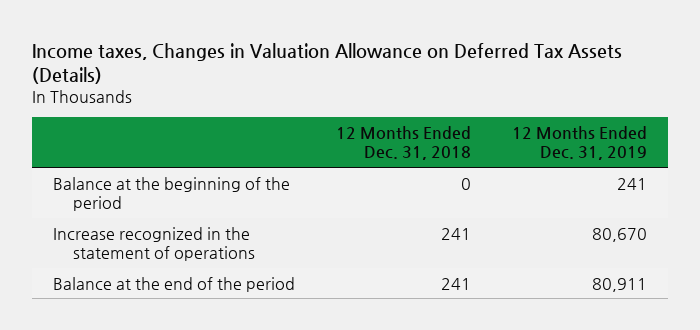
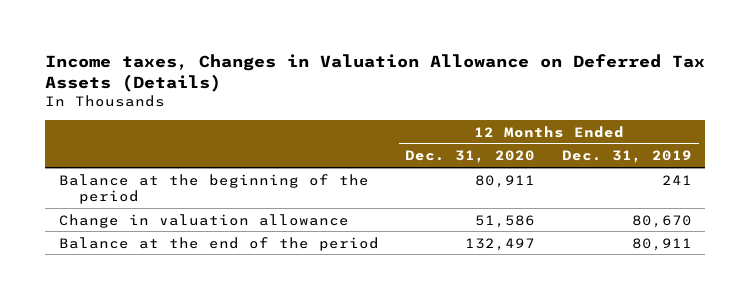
[336,125,472,161] 12 Months Ended Dec. 31, 2018 -> none
none -> [405,150,536,164] Dec. 31, 2020
[53,226,256,262] Increase recognized in the statement of operations -> [58,213,349,228] Change in valuation allowance

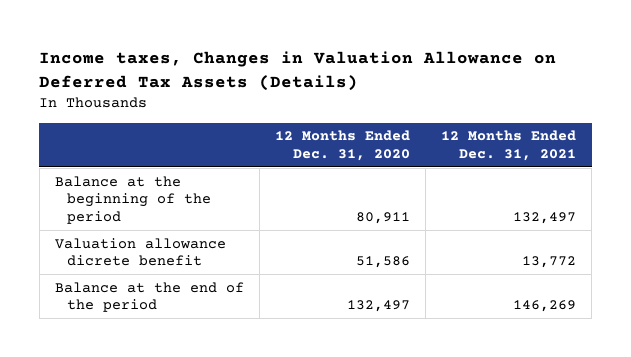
[562,150,693,164] Dec. 31, 2019 -> none
none -> [441,130,577,161] 12 Months Ended Dec. 31, 2021
[58,213,349,228] Change in valuation allowance -> [54,237,226,267] Valuation allowance dicrete benefit

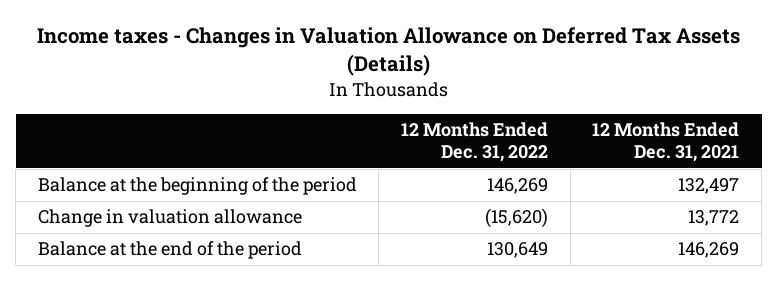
[39,50,557,91] Income taxes, Changes in Valuation Allowance on Deferred Tax Assets (Details) -> [36,27,740,77] Income taxes - Changes in Valuation Allowance on Deferred Tax Assets (Details)
[275,130,411,161] 12 Months Ended Dec. 31, 2020 -> none
none -> [401,122,549,163] 12 Months Ended Dec. 31, 2022
[54,237,226,267] Valuation allowance dicrete benefit -> [37,209,302,228] Change in valuation allowance

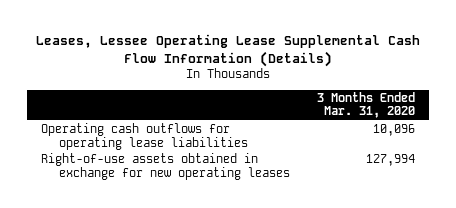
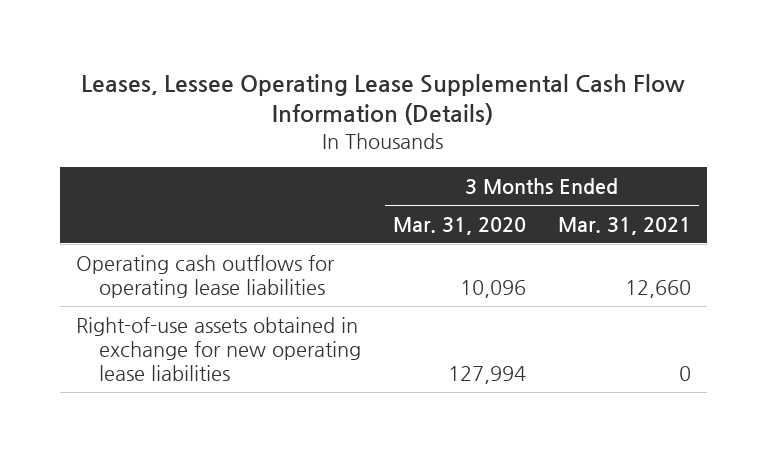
none -> [557,216,691,235] Mar. 31, 2021
[40,153,290,180] Right-of-use assets obtained in exchange for new operating leases -> [75,316,362,381] Right-of-use assets obtained in exchange for new operating lease liabilities

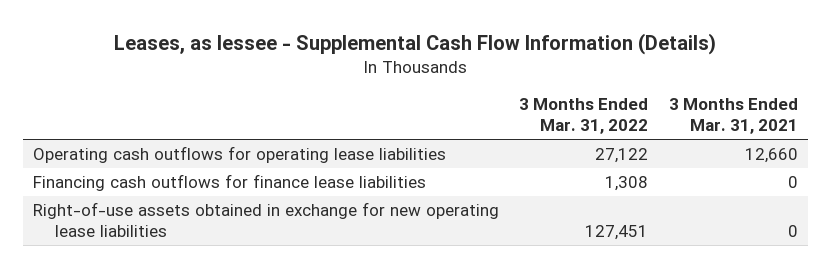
[81,73,686,126] Leases, Lessee Operating Lease Supplemental Cash Flow Information (Details) -> [114,32,717,55] Leases, as lessee - Supplemental Cash Flow Information (Details)
[393,216,527,235] Mar. 31, 2020 -> none
none -> [519,98,649,135] 3 Months Ended Mar. 31, 2022
none -> [33,174,427,192] Financing cash outflows for finance lease liabilities

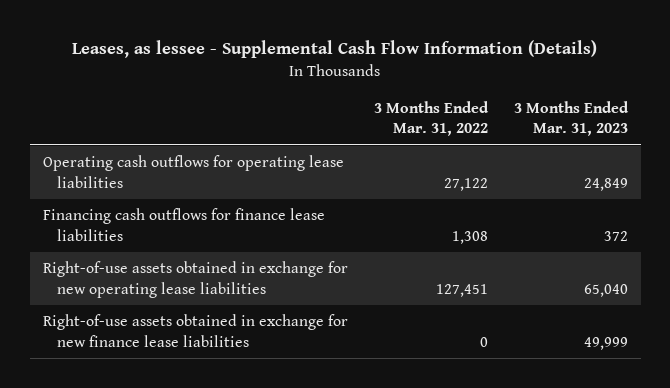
[668,98,798,135] 3 Months Ended Mar. 31, 2021 -> none
none -> [513,100,629,137] 3 Months Ended Mar. 31, 2023
none -> [42,314,348,347] Right-of-use assets obtained in exchange for new finance lease liabilities

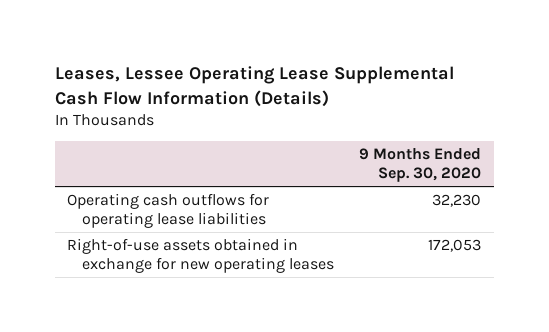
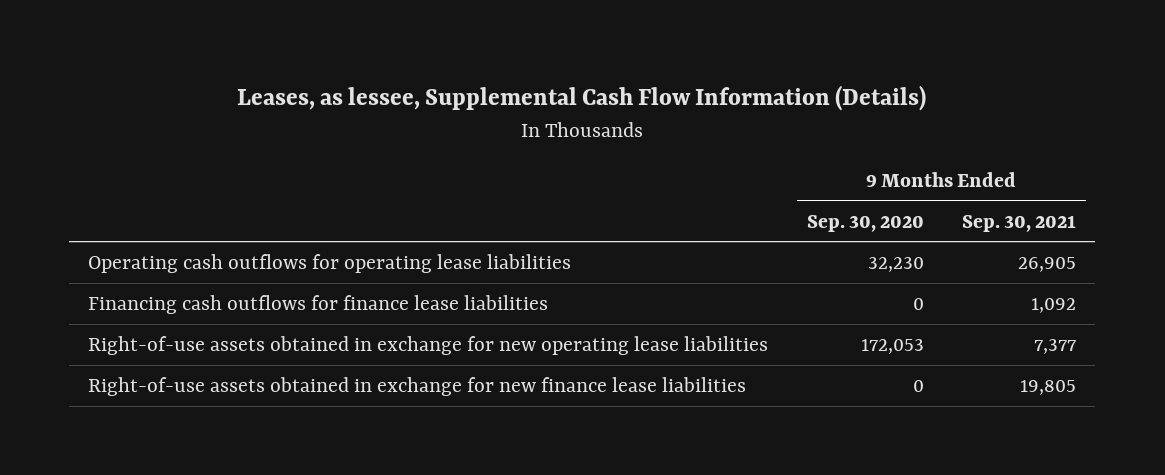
[54,66,454,107] Leases, Lessee Operating Lease Supplemental Cash Flow Information (Details) -> [237,85,927,112] Leases, as lessee, Supplemental Cash Flow Information (Details)
none -> [962,214,1077,232] Sep. 30, 2021
none -> [88,294,549,314] Financing cash outflows for finance lease liabilities
[67,237,334,274] Right-of-use assets obtained in exchange for new operating leases -> [88,335,769,355] Right-of-use assets obtained in exchange for new operating lease liabilities
none -> [88,376,747,396] Right-of-use assets obtained in exchange for new finance lease liabilities

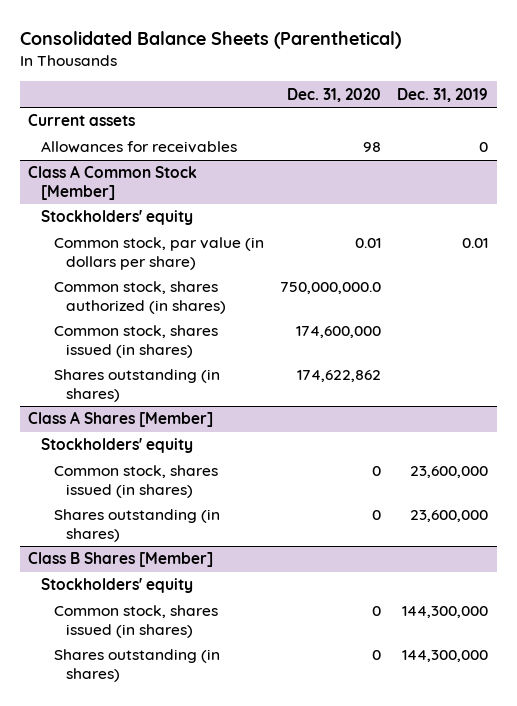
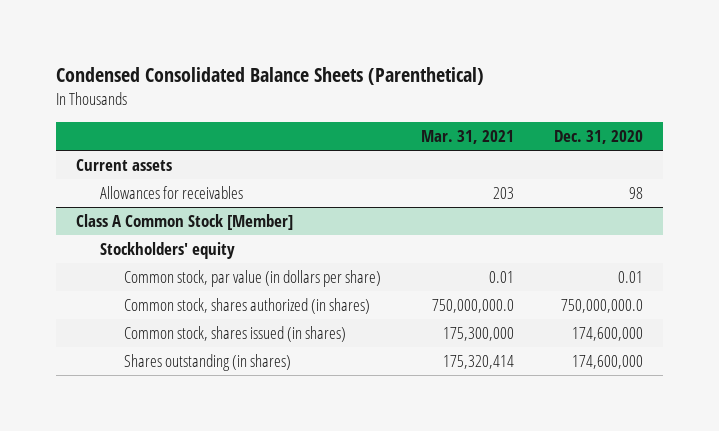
[20,30,402,49] Consolidated Balance Sheets (Parenthetical) -> [55,67,484,86] Condensed Consolidated Balance Sheets (Parenthetical)
[397,87,489,102] Dec. 31, 2019 -> none
none -> [421,129,515,144] Mar. 31, 2021
[28,411,214,428] Class A Shares [Member] -> none
[41,438,194,454] Stockholders' equity -> none
[53,465,218,498] Common stock, shares issued (in shares) -> none
[53,509,220,542] Shares outstanding (in shares) -> none
[28,552,214,568] Class B Shares [Member] -> none
[41,578,194,594] Stockholders' equity -> none
[53,605,218,638] Common stock, shares issued (in shares) -> none
[53,649,220,682] Shares outstanding (in shares) -> none
[297,370,382,383] 174,622,862 -> [572,355,644,370] 174,600,000

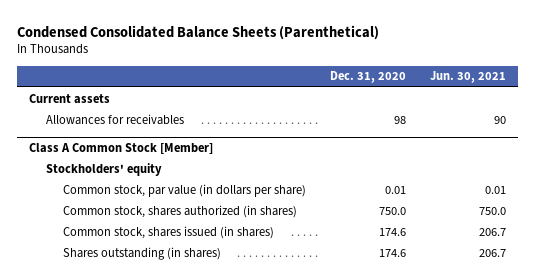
[421,129,515,144] Mar. 31, 2021 -> none
none -> [429,71,506,84] Jun. 30, 2021
[561,299,644,314] 750,000,000.0 -> [378,206,406,215] 750.0
[572,327,644,342] 174,600,000 -> [378,227,406,236] 174.6
[572,355,644,370] 174,600,000 -> [378,248,406,257] 174.6

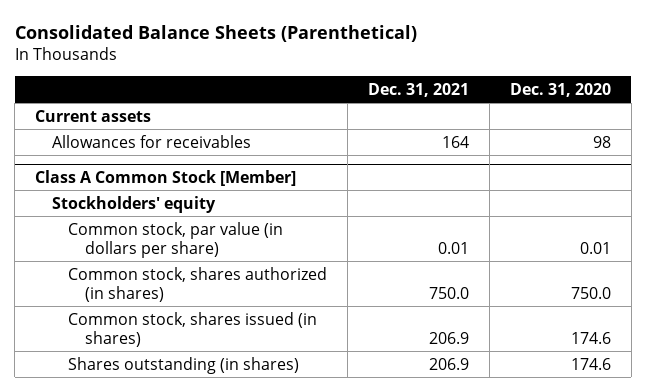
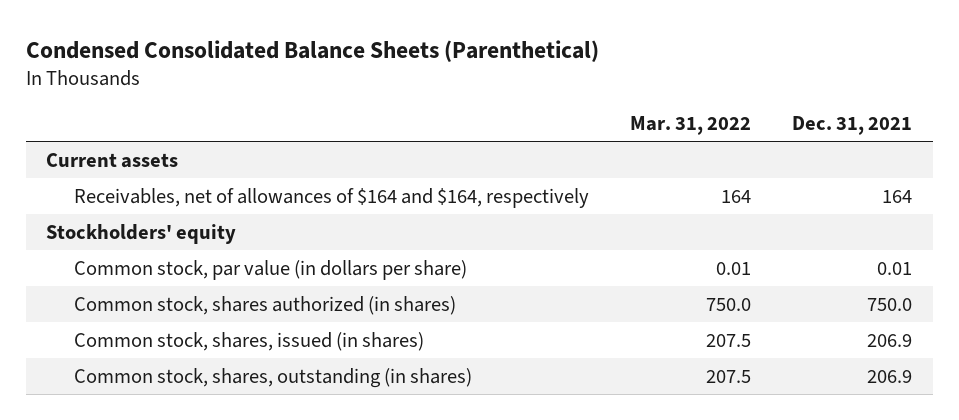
[14,25,417,43] Consolidated Balance Sheets (Parenthetical) -> [25,39,599,62] Condensed Consolidated Balance Sheets (Parenthetical)
[510,82,612,97] Dec. 31, 2020 -> none
none -> [630,116,752,136] Mar. 31, 2022
[35,170,297,187] Class A Common Stock [Member] -> none
[51,134,251,148] Allowances for receivables -> [74,187,590,208] Receivables, net of allowances of $164 and $164, respectively
[68,311,318,347] Common stock, shares issued (in shares) -> [74,331,425,351] Common stock, shares, issued (in shares)
[68,356,300,374] Shares outstanding (in shares) -> [74,367,473,388] Common stock, shares, outstanding (in shares)

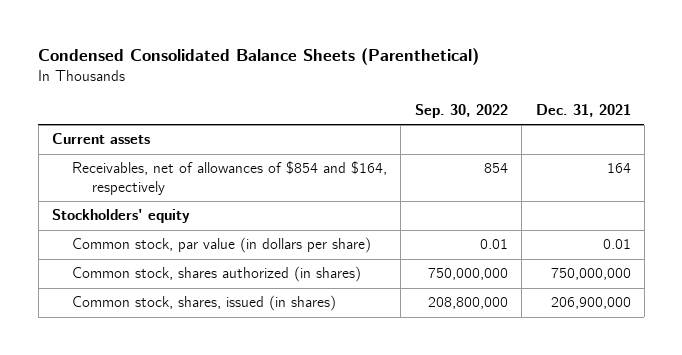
[630,116,752,136] Mar. 31, 2022 -> none
none -> [414,103,508,118] Sep. 30, 2022
[74,187,590,208] Receivables, net of allowances of $164 and $164, respectively -> [71,161,387,195] Receivables, net of allowances of $854 and $164, respectively
[74,367,473,388] Common stock, shares, outstanding (in shares) -> none
[867,297,913,311] 750.0 -> [550,268,631,281] 750,000,000
[867,333,913,347] 206.9 -> [550,297,631,310] 206,900,000

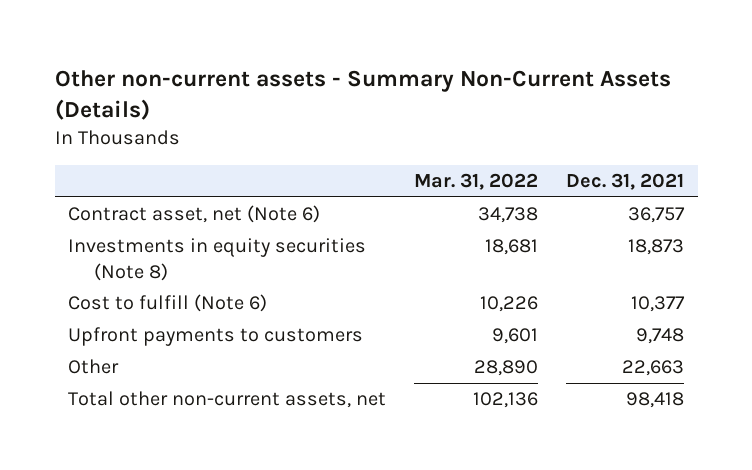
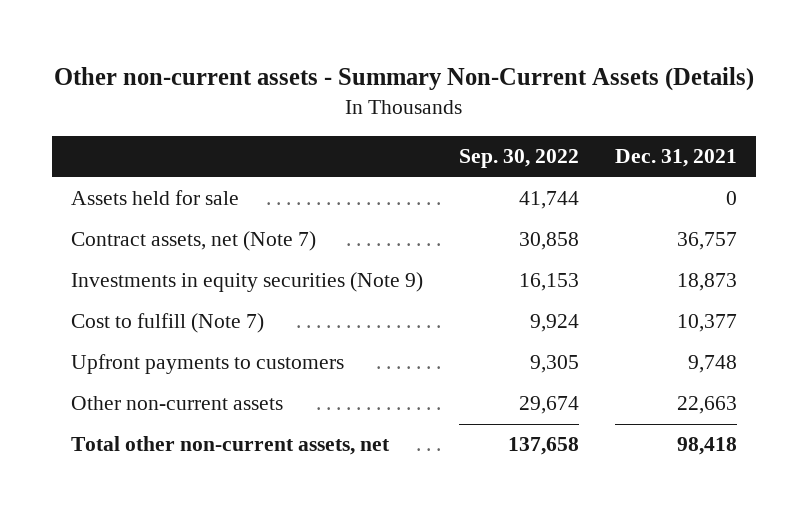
[414,173,539,191] Mar. 31, 2022 -> none
none -> [458,149,579,169] Sep. 30, 2022
none -> [70,190,239,206] Assets held for sale
[68,205,321,224] Contract asset, net (Note 6) -> [70,231,316,252] Contract assets, net (Note 7)
[68,238,367,281] Investments in equity securities (Note 8) -> [70,272,423,293] Investments in equity securities (Note 9)
[68,294,268,313] Cost to fulfill (Note 6) -> [70,313,264,334] Cost to fulfill (Note 7)
[68,359,120,375] Other -> [70,396,283,411] Other non-current assets

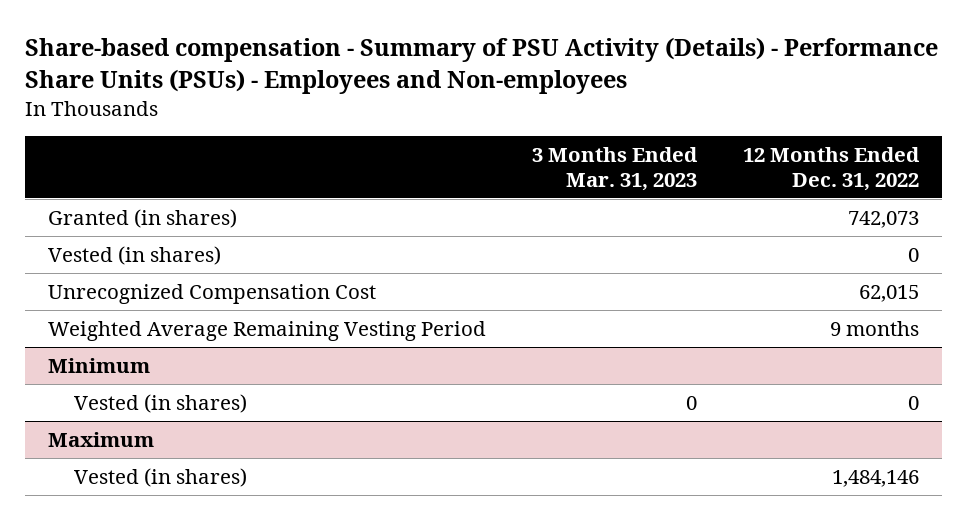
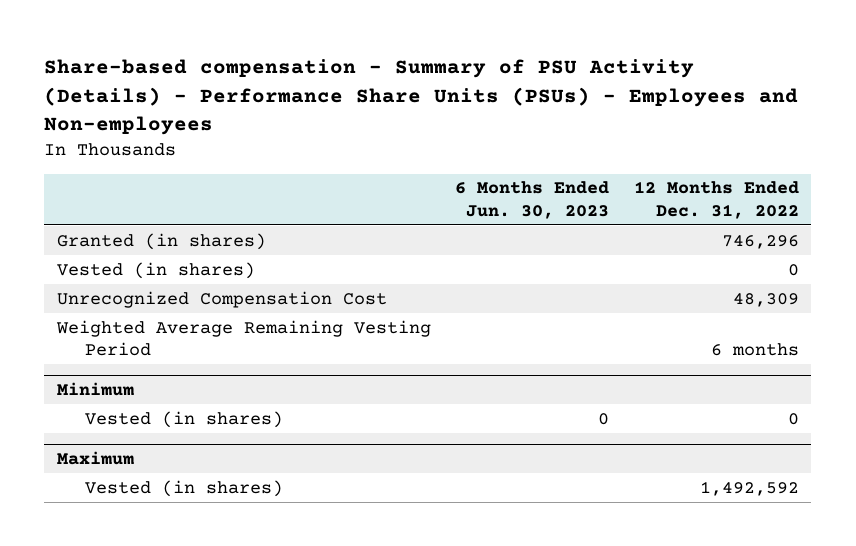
[532,147,699,191] 3 Months Ended Mar. 31, 2023 -> none
none -> [455,181,610,219] 6 Months Ended Jun. 30, 2023
[848,210,920,228] 742,073 -> [721,234,799,249] 746,296
[859,284,920,302] 62,015 -> [732,292,799,307] 48,309
[830,320,920,336] 9 months -> [710,343,799,357] 6 months
[832,469,920,487] 1,484,146 -> [699,480,799,496] 1,492,592

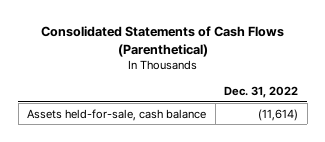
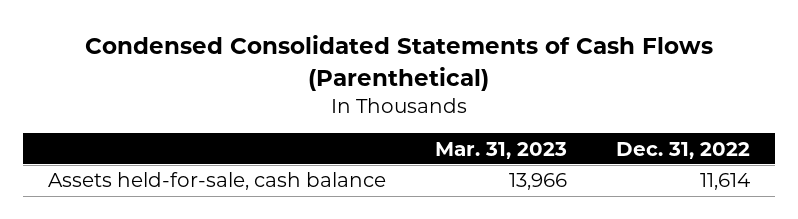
[40,25,284,57] Consolidated Statements of Cash Flows (Parenthetical) -> [85,35,714,91] Condensed Consolidated Statements of Cash Flows (Parenthetical)
none -> [435,141,568,159] Mar. 31, 2023
[258,108,299,121] (11,614) -> [700,173,751,191] 11,614

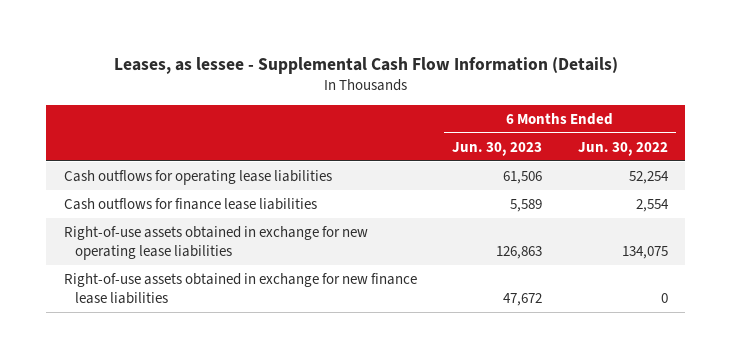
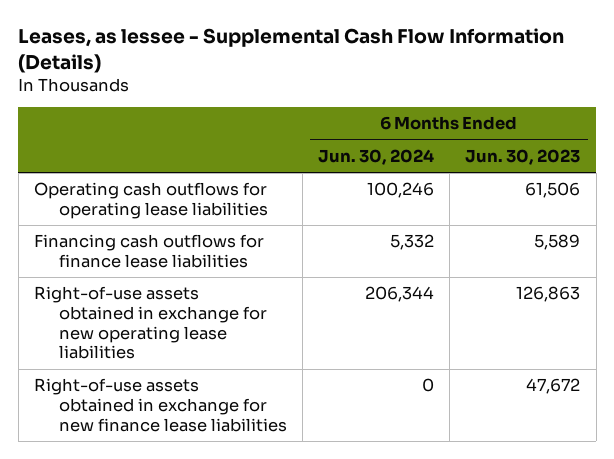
[577,141,668,156] Jun. 30, 2022 -> none
none -> [318,148,435,165] Jun. 30, 2024
[64,169,333,185] Cash outflows for operating lease liabilities -> [33,182,268,220] Operating cash outflows for operating lease liabilities
[64,197,318,210] Cash outflows for finance lease liabilities -> [33,234,264,269] Financing cash outflows for finance lease liabilities

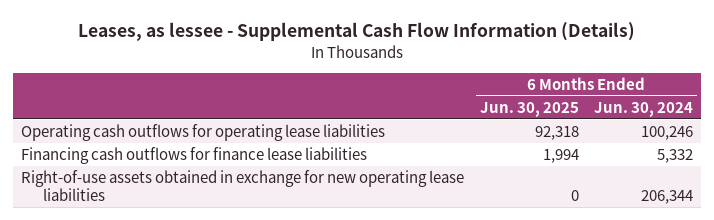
[465,148,581,165] Jun. 30, 2023 -> none
none -> [479,101,579,117] Jun. 30, 2025
[33,378,287,432] Right-of-use assets obtained in exchange for new finance lease liabilities -> none

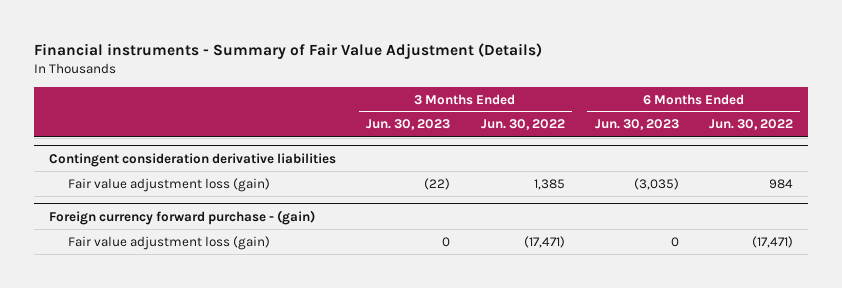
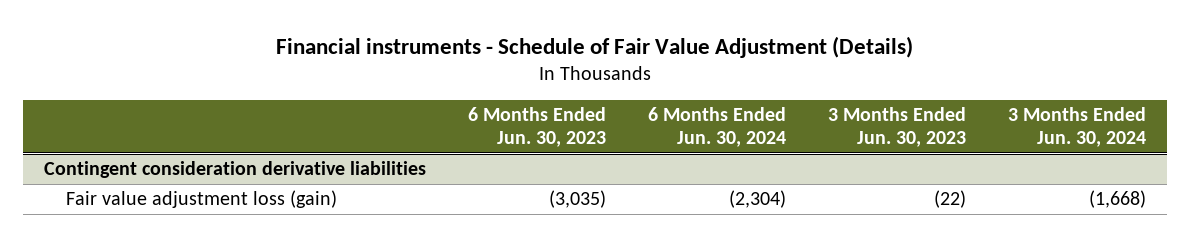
[33,43,542,60] Financial instruments - Summary of Fair Value Adjustment (Details) -> [276,35,914,58] Financial instruments - Schedule of Fair Value Adjustment (Details)
[480,119,565,131] Jun. 30, 2022 -> none
[708,119,793,131] Jun. 30, 2022 -> none
none -> [648,106,787,148] 6 Months Ended Jun. 30, 2024
none -> [1007,106,1146,148] 3 Months Ended Jun. 30, 2024
[49,209,316,225] Foreign currency forward purchase - (gain) -> none
[68,235,271,250] Fair value adjustment loss (gain) -> none

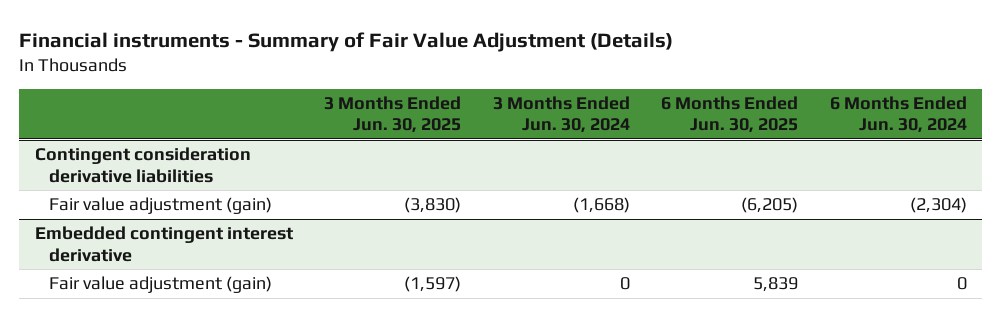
[276,35,914,58] Financial instruments - Schedule of Fair Value Adjustment (Details) -> [19,31,674,52] Financial instruments - Summary of Fair Value Adjustment (Details)
[468,106,607,148] 6 Months Ended Jun. 30, 2023 -> none
[828,106,967,148] 3 Months Ended Jun. 30, 2023 -> none
none -> [324,95,462,134] 3 Months Ended Jun. 30, 2025
none -> [661,95,799,134] 6 Months Ended Jun. 30, 2025
[65,190,337,209] Fair value adjustment loss (gain) -> [49,197,273,215] Fair value adjustment (gain)
none -> [35,226,294,262] Embedded contingent interest derivative
none -> [49,276,273,294] Fair value adjustment (gain)

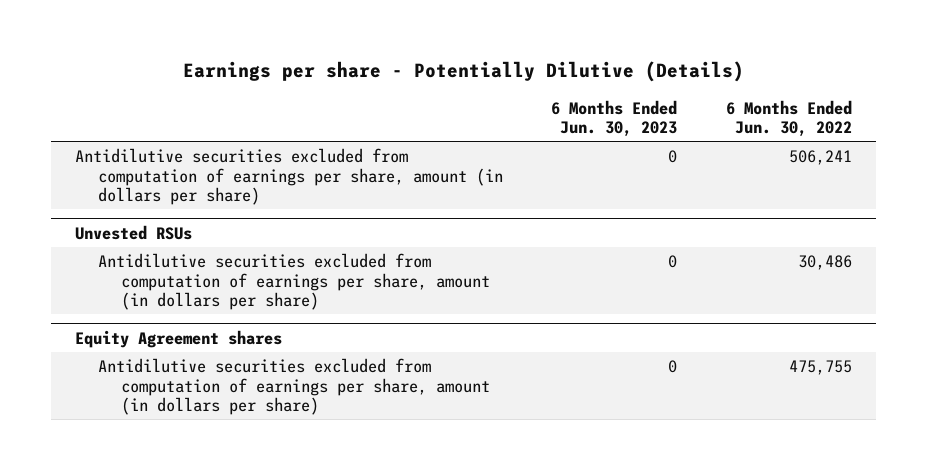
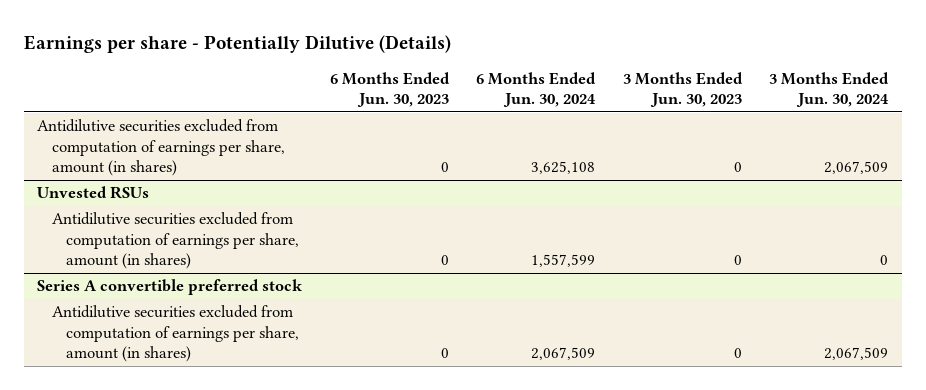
[725,99,852,138] 6 Months Ended Jun. 30, 2022 -> none
none -> [476,71,597,107] 6 Months Ended Jun. 30, 2024
none -> [622,71,743,107] 3 Months Ended Jun. 30, 2023
none -> [769,71,890,107] 3 Months Ended Jun. 30, 2024
[75,148,503,206] Antidilutive securities excluded from computation of earnings per share, amount (in dollars per share) -> [37,119,285,177] Antidilutive securities excluded from computation of earnings per share, amount (in shares)
[75,329,283,348] Equity Agreement shares -> none
[97,253,490,311] Antidilutive securities excluded from computation of earnings per share, amount (in dollars per share) -> [51,212,300,270] Antidilutive securities excluded from computation of earnings per share, amount (in shares)
none -> [37,279,303,296] Series A convertible preferred stock
[97,358,490,416] Antidilutive securities excluded from computation of earnings per share, amount (in dollars per share) -> [51,305,300,363] Antidilutive securities excluded from computation of earnings per share, amount (in shares)

